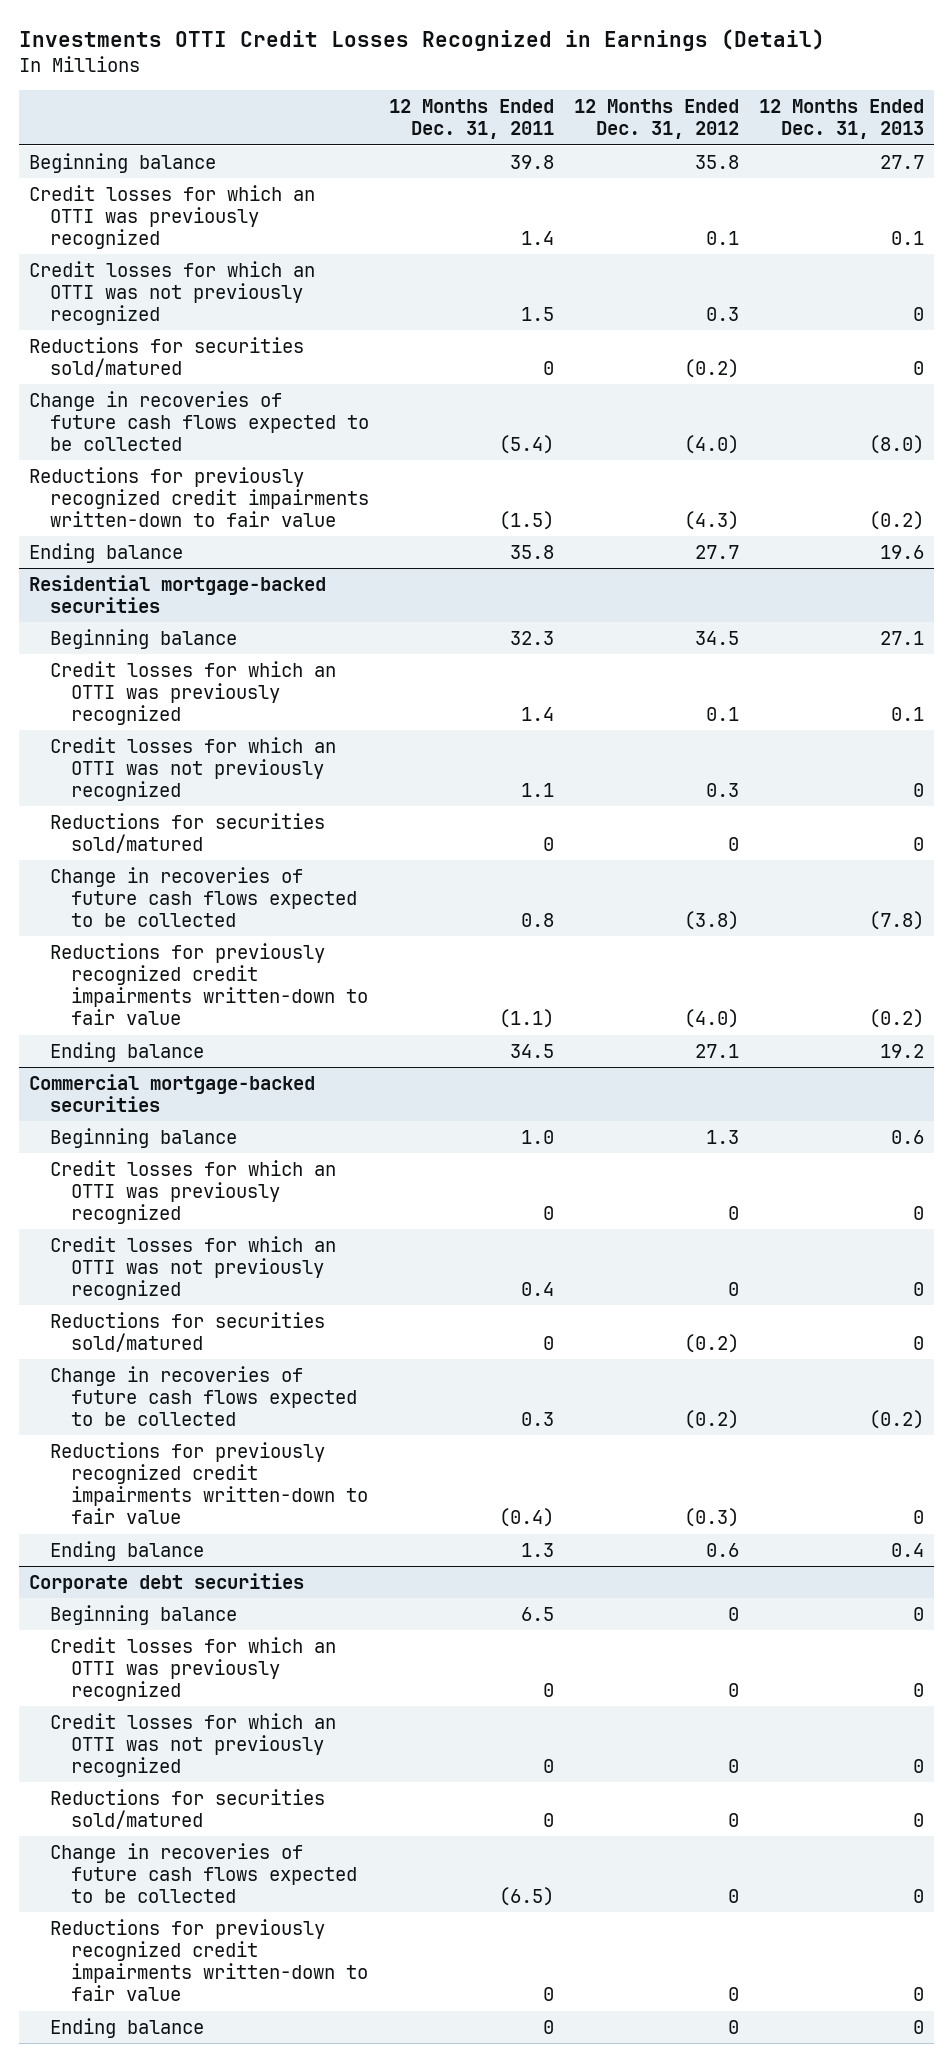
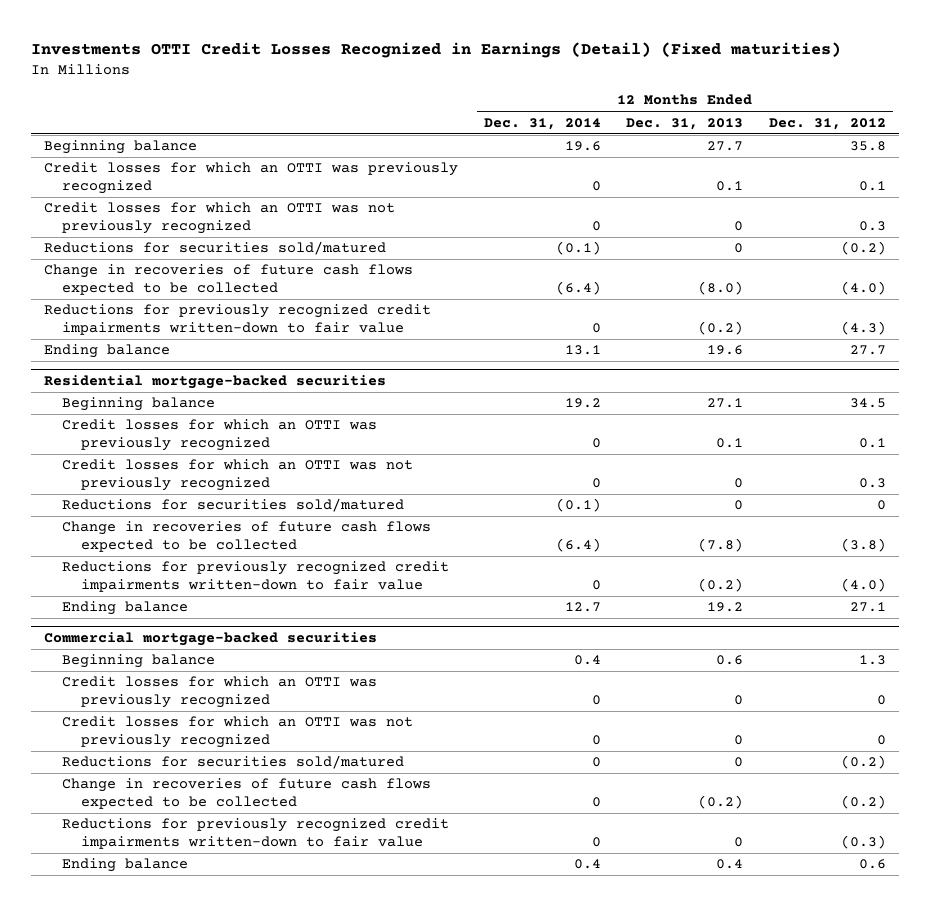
[18,29,825,52] Investments OTTI Credit Losses Recognized in Earnings (Detail) -> [30,41,841,58] Investments OTTI Credit Losses Recognized in Earnings (Detail) (Fixed maturities)
[388,99,554,140] 12 Months Ended Dec. 31, 2011 -> none
none -> [483,117,601,130] Dec. 31, 2014
[28,1572,304,1593] Corporate debt securities -> none
[50,1604,238,1625] Beginning balance -> none
[50,1636,337,1702] Credit losses for which an OTTI was previously recognized -> none
[50,1712,337,1778] Credit losses for which an OTTI was not previously recognized -> none
[50,1788,326,1829] Reductions for securities sold/matured -> none
[50,1842,358,1904] Change in recoveries of future cash flows expected to be collected -> none
[50,1918,369,2002] Reductions for previously recognized credit impairments written-down to fair value -> none
[50,2017,205,2038] Ending balance -> none

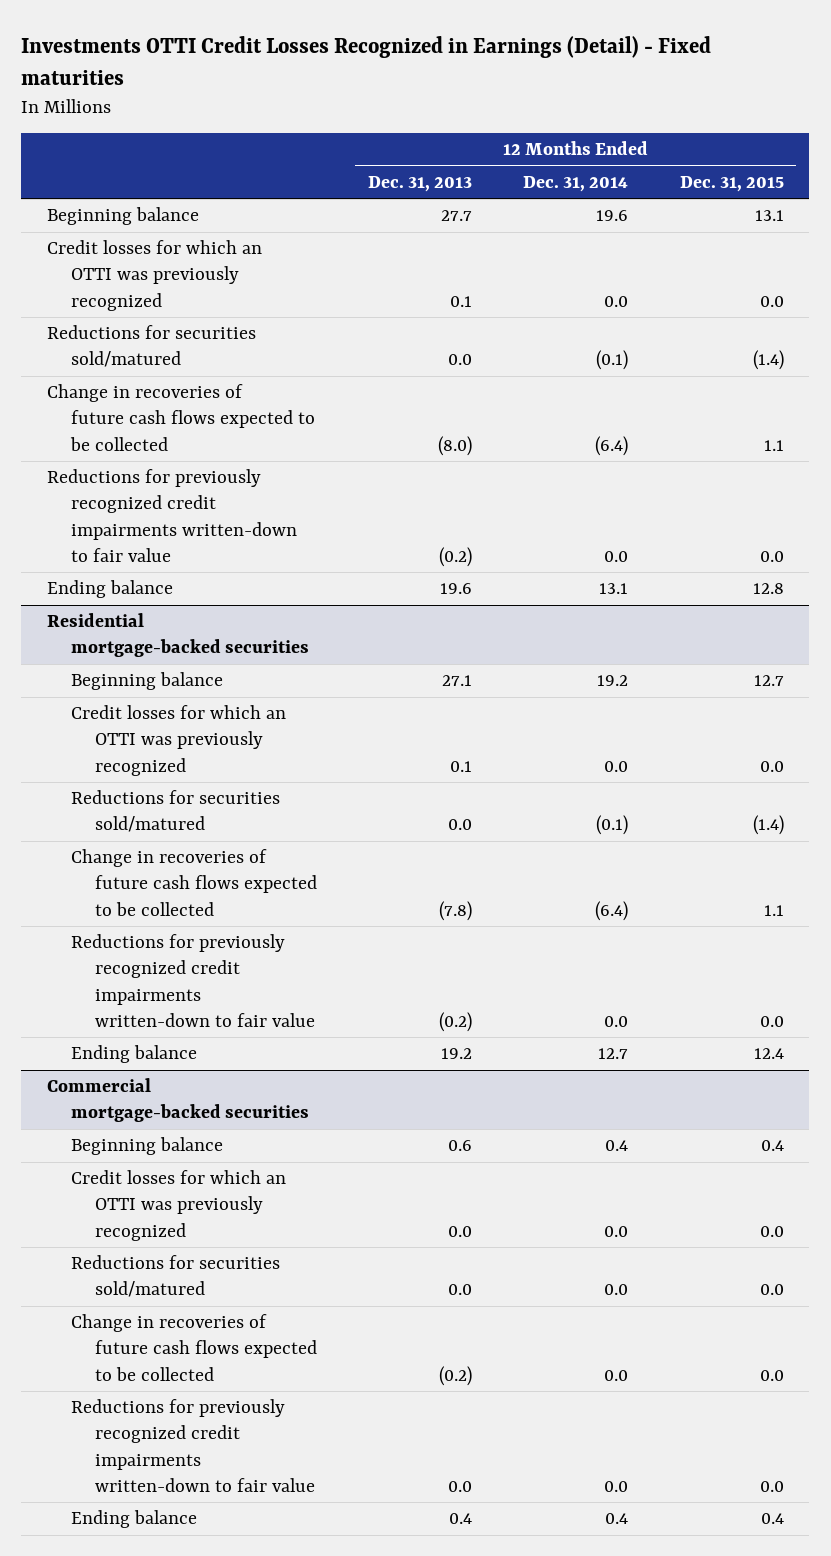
[30,41,841,58] Investments OTTI Credit Losses Recognized in Earnings (Detail) (Fixed maturities) -> [21,36,712,85] Investments OTTI Credit Losses Recognized in Earnings (Detail) - Fixed maturities
[769,117,887,130] Dec. 31, 2012 -> none
none -> [679,175,784,192] Dec. 31, 2015
[43,202,395,235] Credit losses for which an OTTI was not previously recognized -> none
[591,181,601,192] 0 -> [604,295,629,307] 0.0
[734,243,744,254] 0 -> [447,354,472,366] 0.0
[591,323,601,334] 0 -> [604,550,629,562] 0.0
[62,459,414,492] Credit losses for which an OTTI was not previously recognized -> none
[591,438,601,449] 0 -> [604,760,629,772] 0.0
[734,500,744,511] 0 -> [447,819,472,831] 0.0
[591,580,601,591] 0 -> [604,1015,629,1027] 0.0
[62,716,414,749] Credit losses for which an OTTI was not previously recognized -> none
[591,695,601,706] 0 -> [604,1225,629,1237] 0.0
[734,695,744,706] 0 -> [447,1225,472,1237] 0.0
[591,757,601,768] 0 -> [604,1284,629,1296] 0.0
[734,757,744,768] 0 -> [447,1284,472,1296] 0.0
[591,797,601,808] 0 -> [604,1369,629,1381] 0.0
[591,837,601,848] 0 -> [604,1480,629,1492] 0.0
[734,837,744,848] 0 -> [447,1480,472,1492] 0.0

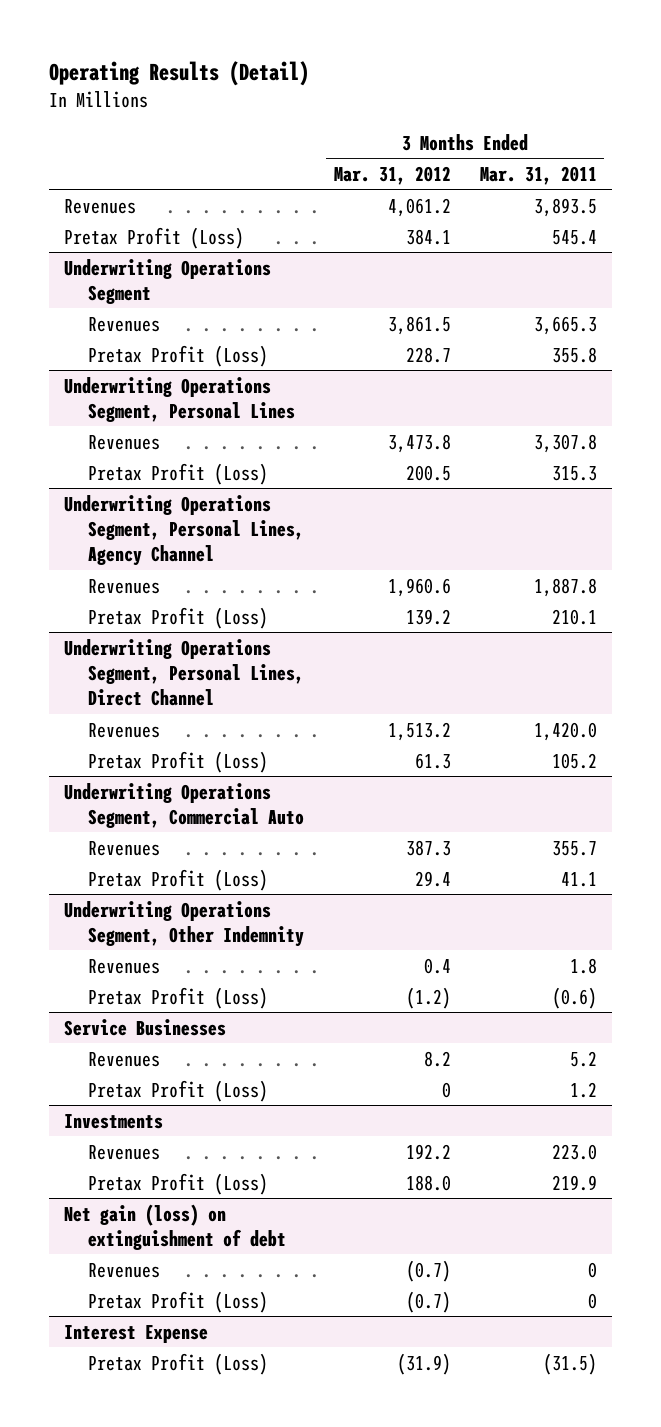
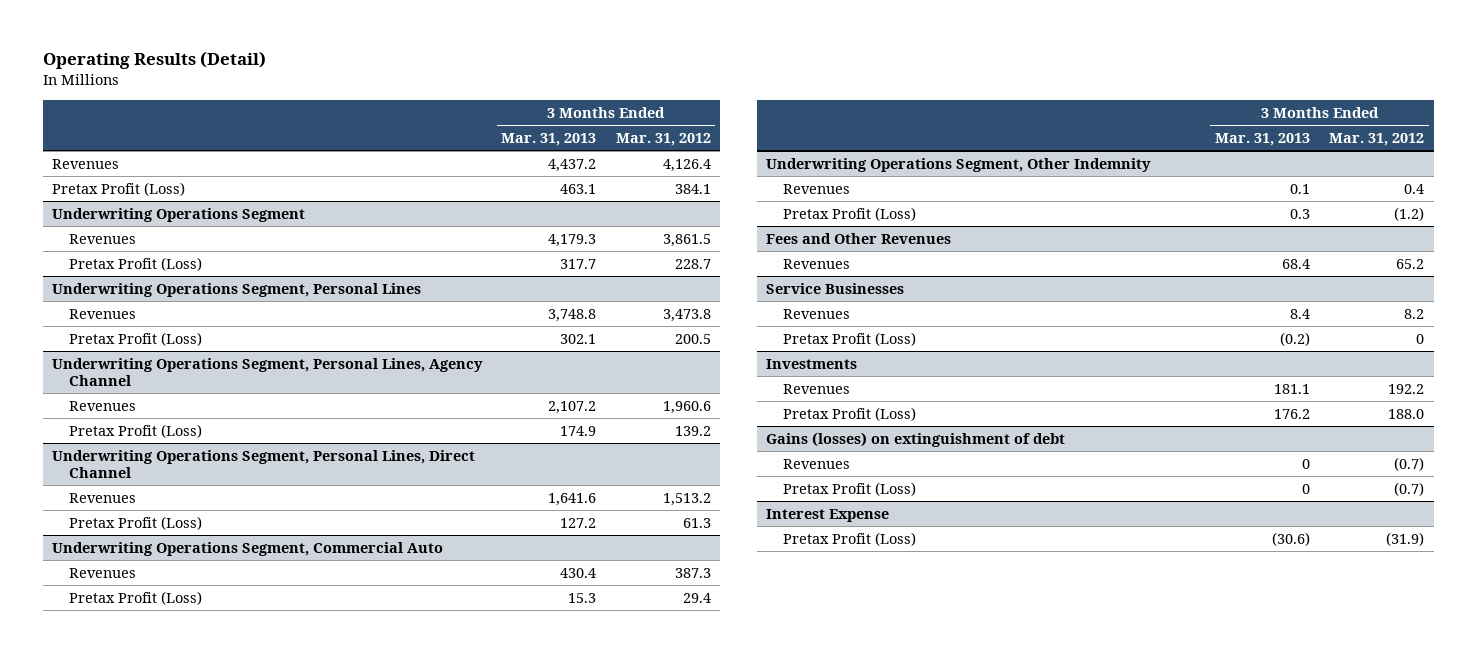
[480,165,598,185] Mar. 31, 2011 -> none
none -> [501,133,597,147] Mar. 31, 2013
[387,197,451,217] 4,061.2 -> [662,158,711,172] 4,126.4
none -> [766,232,952,244] Fees and Other Revenues
none -> [783,258,851,269] Revenues
[63,1203,287,1250] Net gain (loss) on extinguishment of debt -> [766,431,1066,447] Gains (losses) on extinguishment of debt

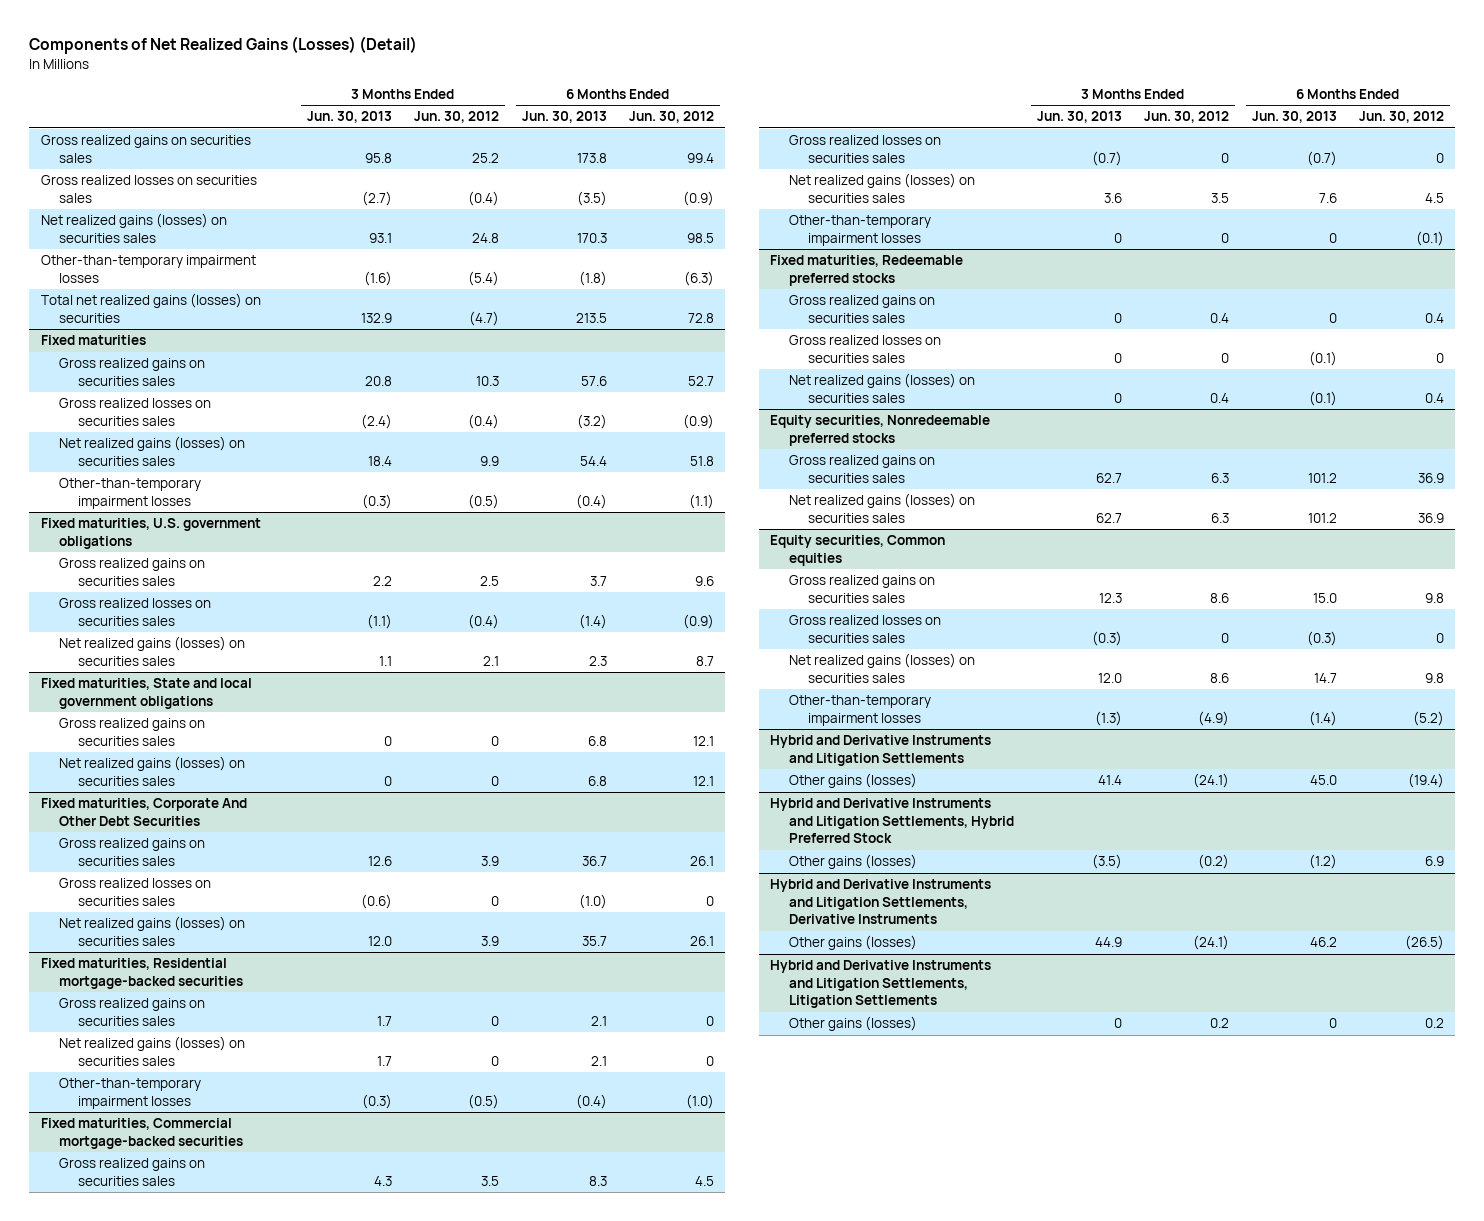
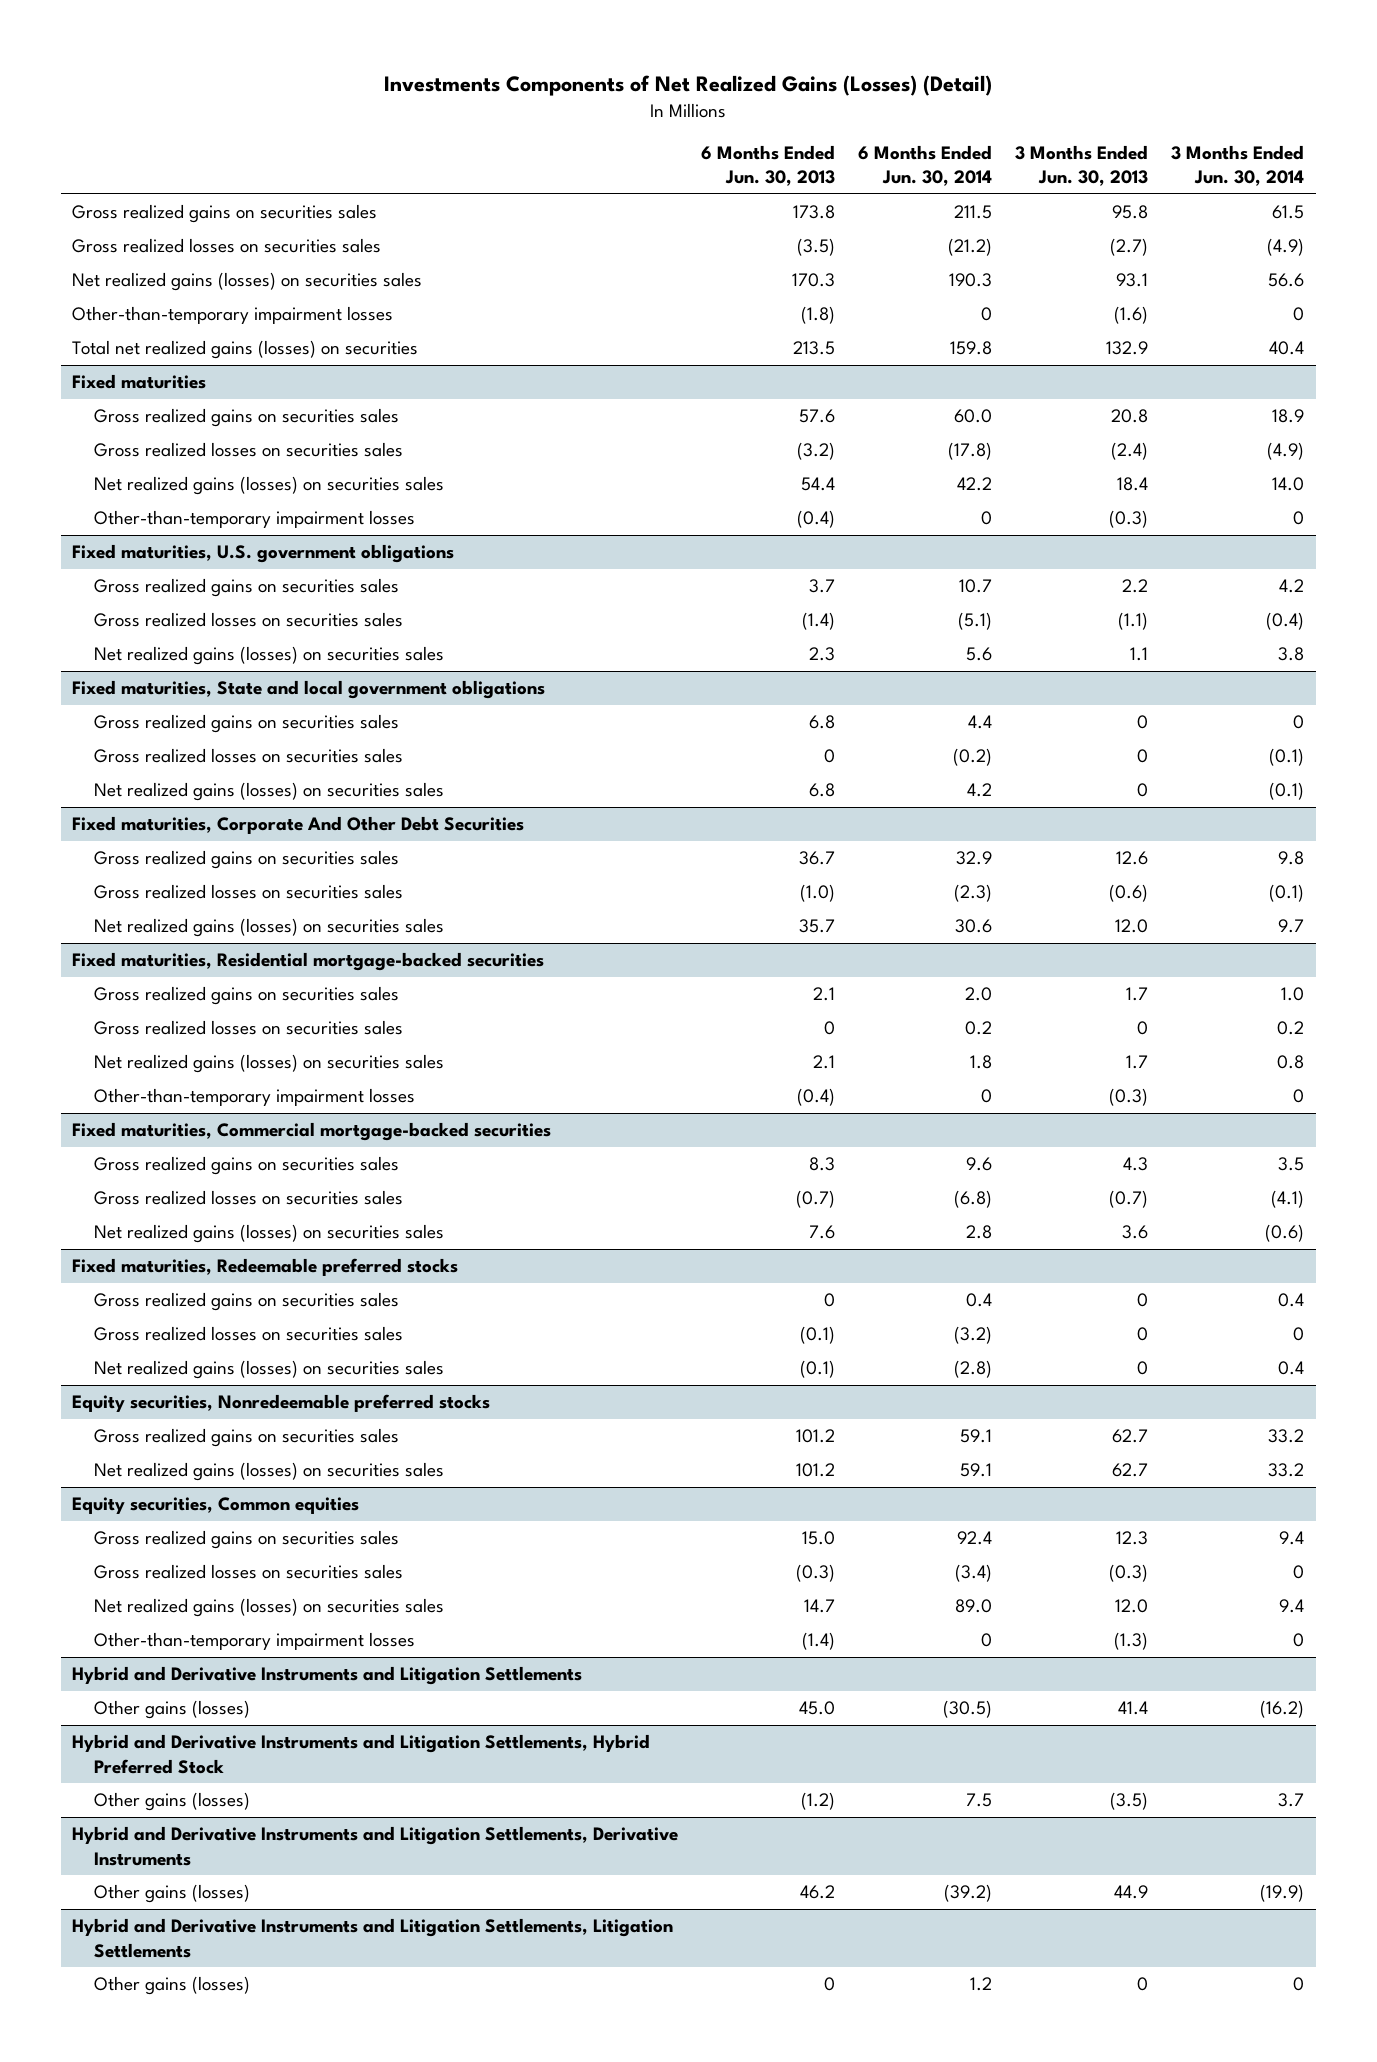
[29,36,418,55] Components of Net Realized Gains (Losses) (Detail) -> [384,74,993,96] Investments Components of Net Realized Gains (Losses) (Detail)
[414,111,500,124] Jun. 30, 2012 -> none
[629,111,715,124] Jun. 30, 2012 -> none
none -> [858,144,993,187] 6 Months Ended Jun. 30, 2014
none -> [1171,144,1305,187] 3 Months Ended Jun. 30, 2014
none -> [93,748,403,764] Gross realized losses on securities sales
none -> [93,1020,403,1036] Gross realized losses on securities sales
[789,215,932,246] Other-than-temporary impairment losses -> none

